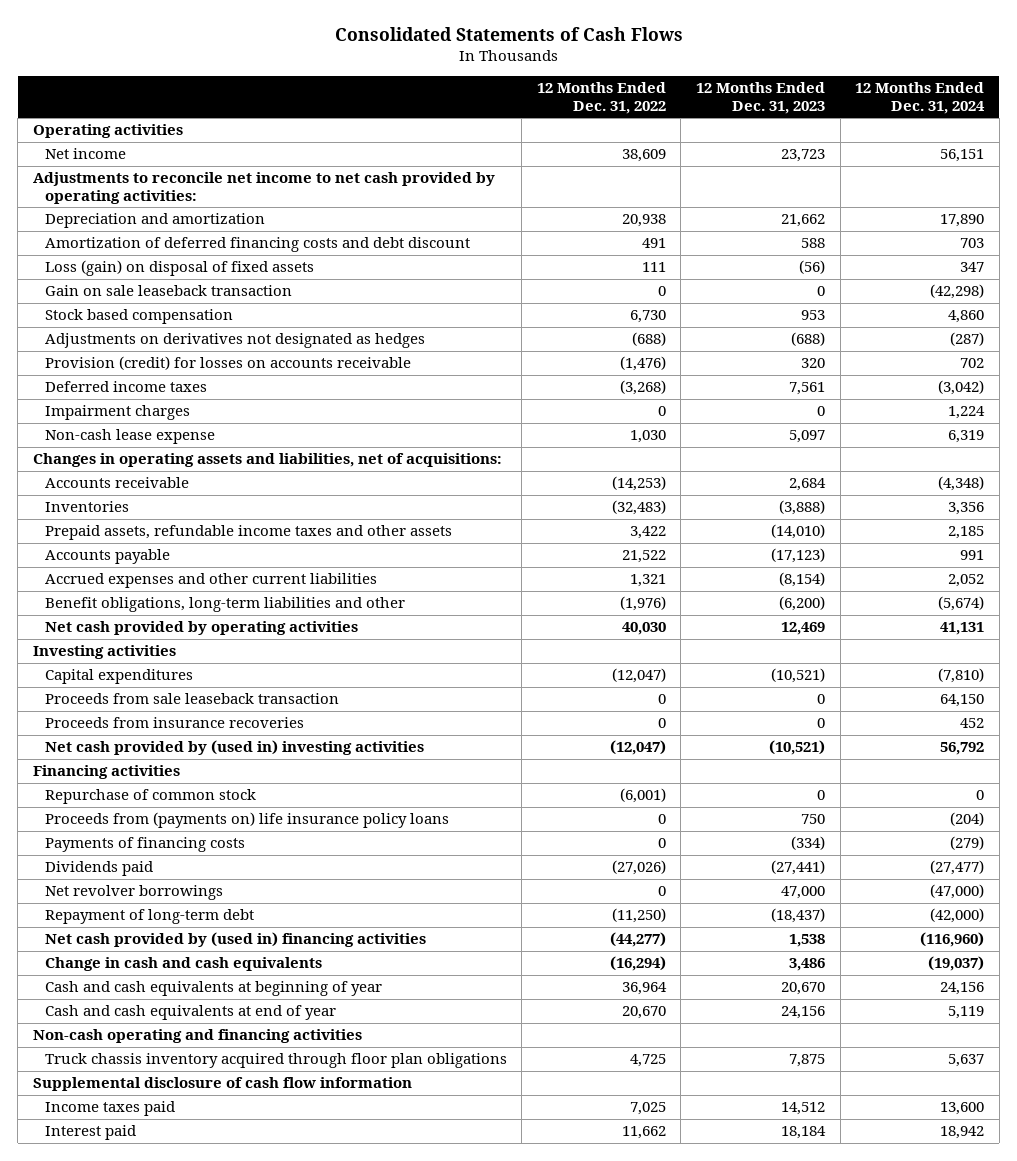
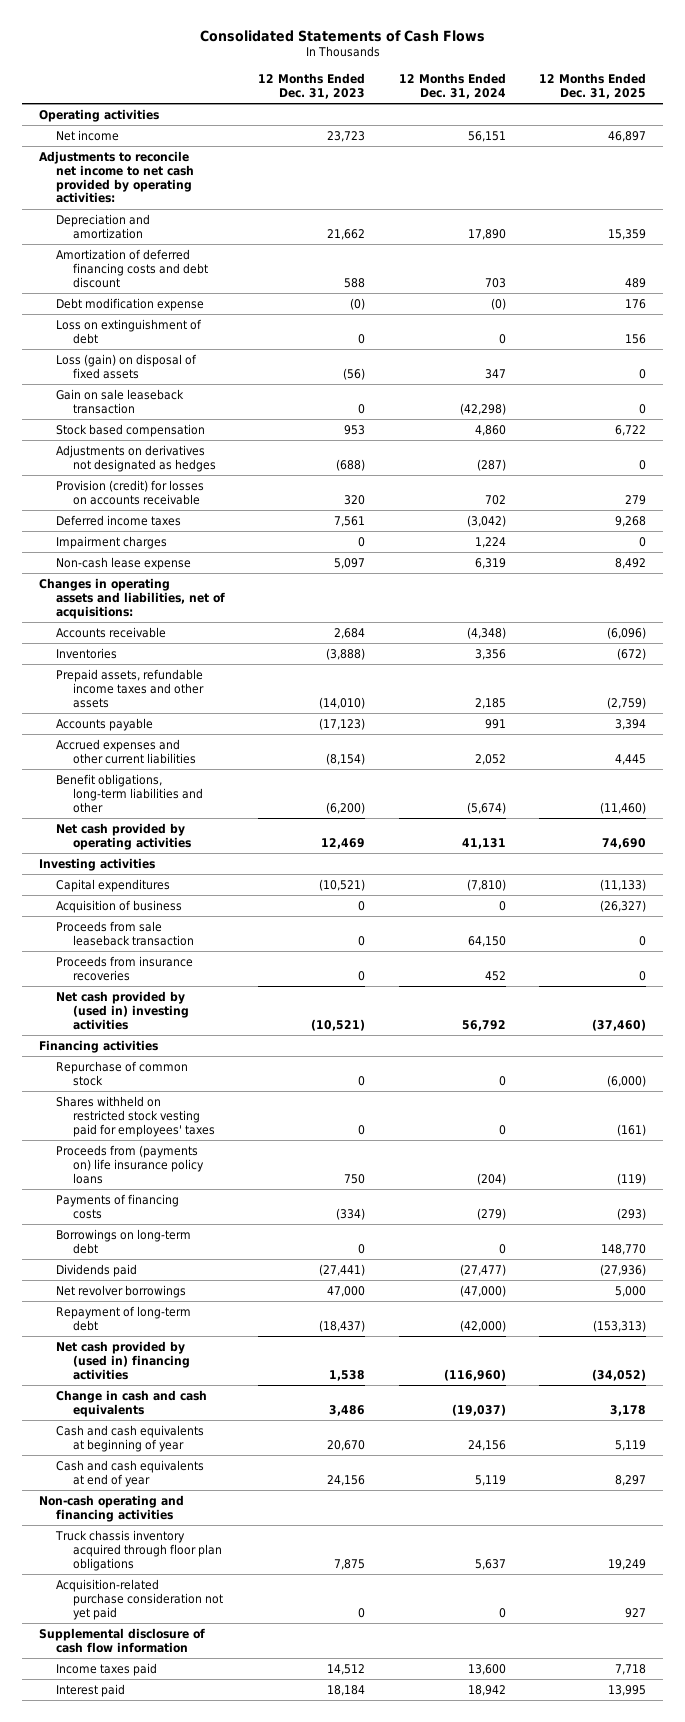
[536,82,666,114] 12 Months Ended Dec. 31, 2022 -> none
none -> [539,73,647,99] 12 Months Ended Dec. 31, 2025
none -> [56,297,205,311] Debt modification expense
none -> [56,318,203,344] Loss on extinguishment of debt
none -> [56,899,183,913] Acquisition of business
none -> [56,1095,216,1137] Shares withheld on restricted stock vesting paid for employees' taxes
none -> [56,1228,192,1254] Borrowings on long-term debt
none -> [56,1578,224,1620] Acquisition-related purchase consideration not yet paid

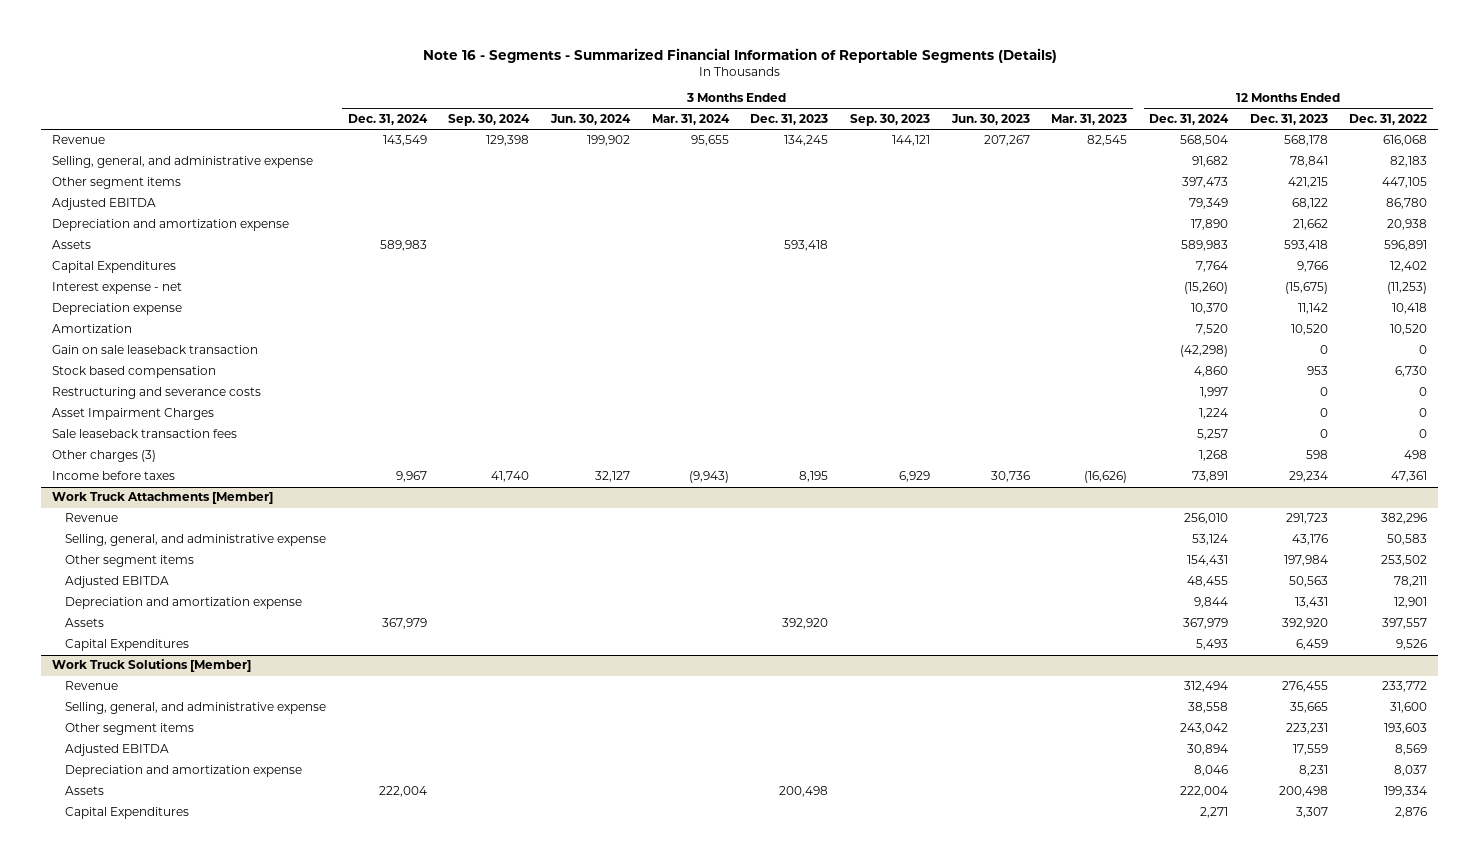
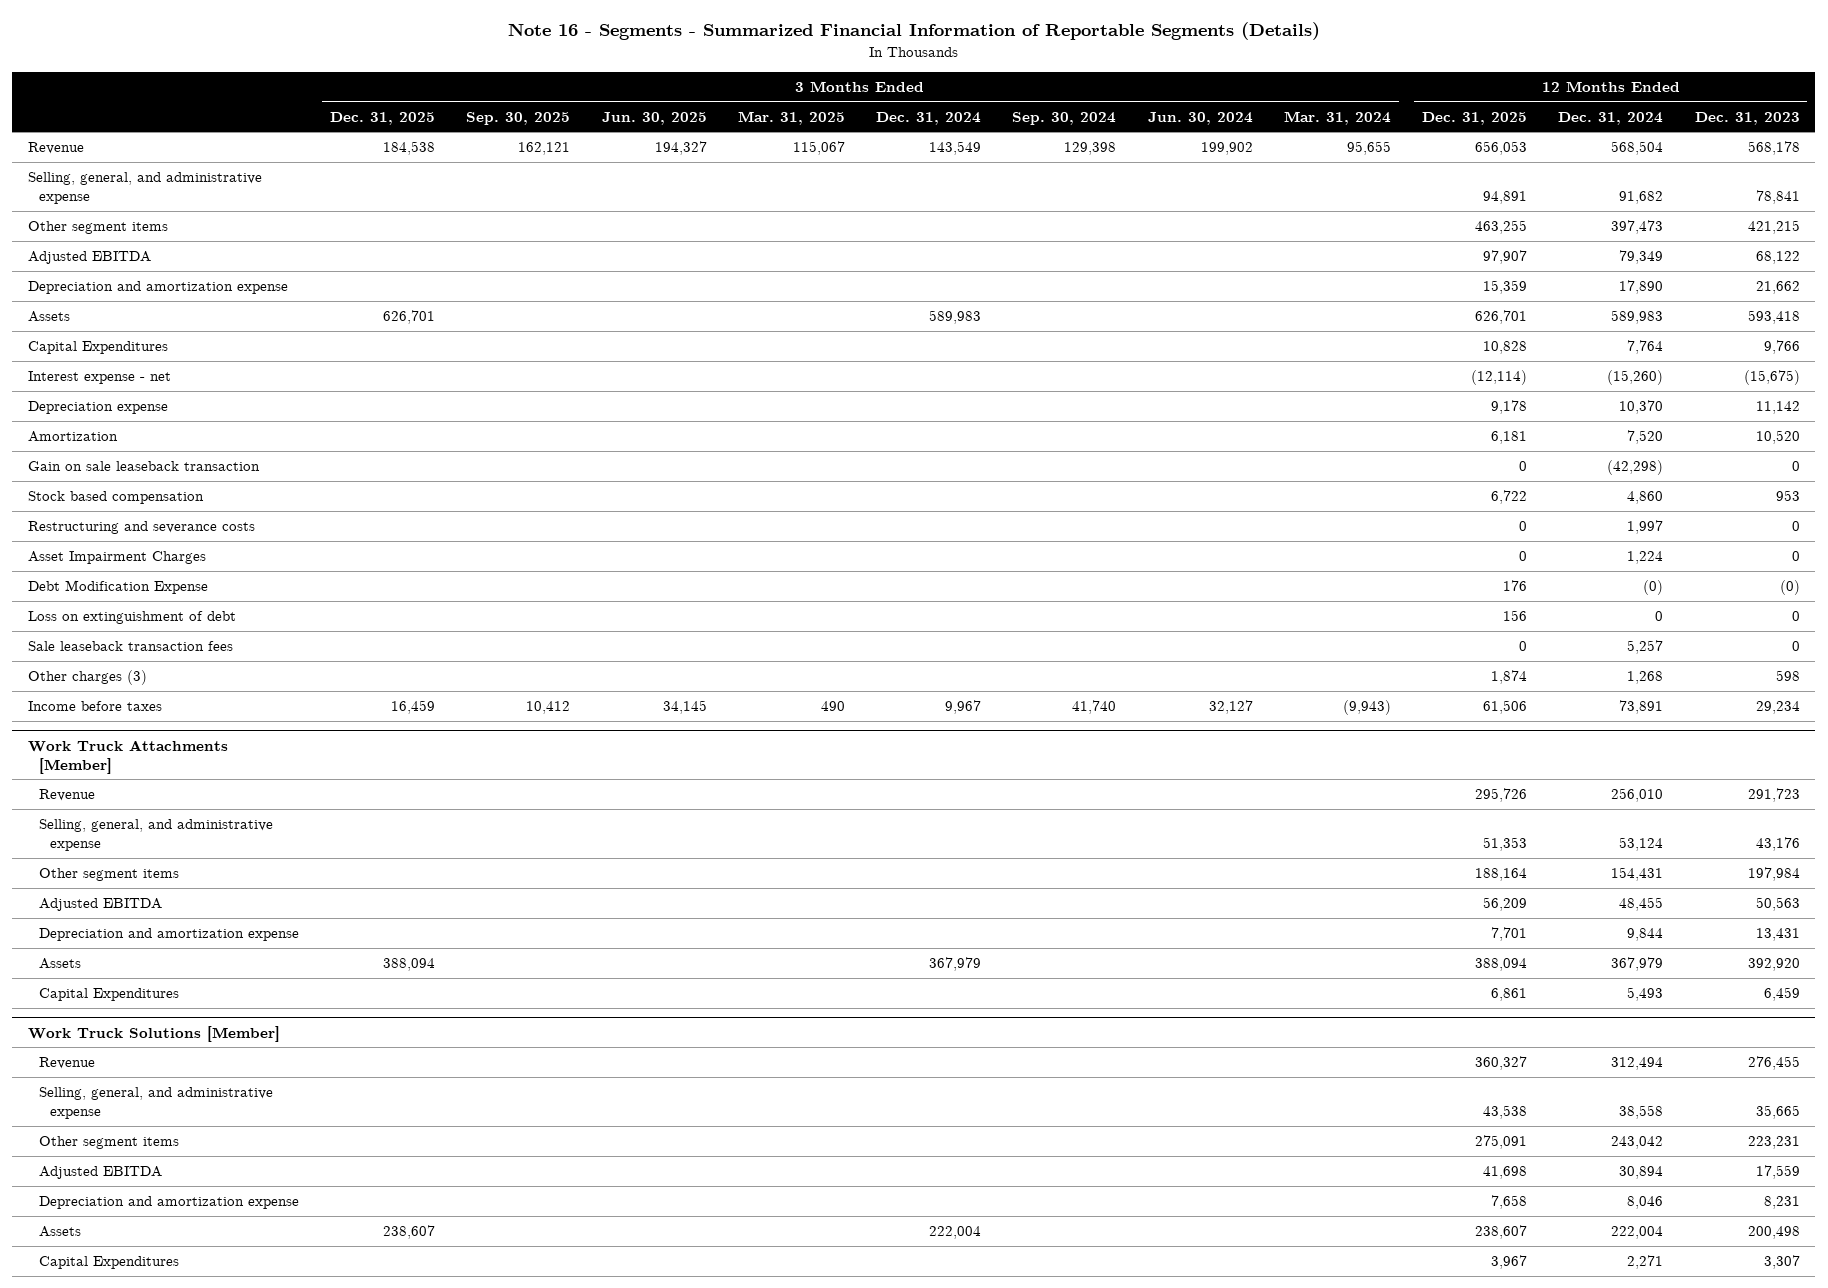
[750,113,829,125] Dec. 31, 2023 -> none
[849,113,930,126] Sep. 30, 2023 -> none
[950,113,1030,125] Jun. 30, 2023 -> none
[1051,113,1128,125] Mar. 31, 2023 -> none
[1349,113,1428,125] Dec. 31, 2022 -> none
none -> [330,111,436,125] Dec. 31, 2025
none -> [466,111,571,125] Sep. 30, 2025
none -> [601,111,707,125] Jun. 30, 2025
none -> [737,110,845,125] Mar. 31, 2025
none -> [1422,111,1528,125] Dec. 31, 2025
none -> [28,580,209,595] Debt Modification Expense
none -> [28,611,237,625] Loss on extinguishment of debt

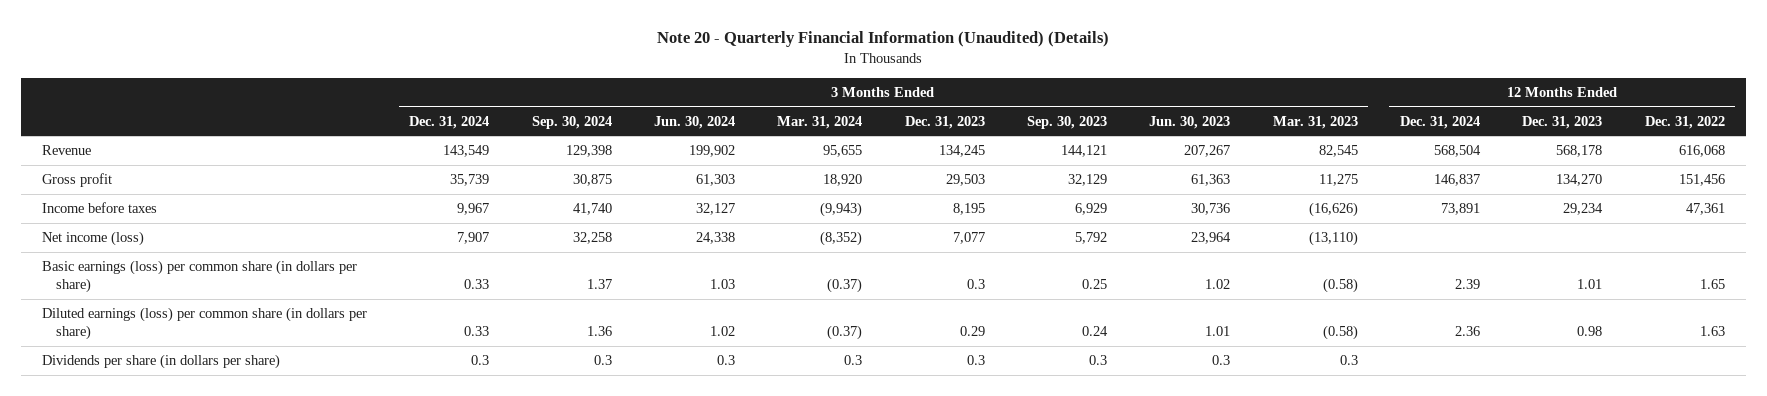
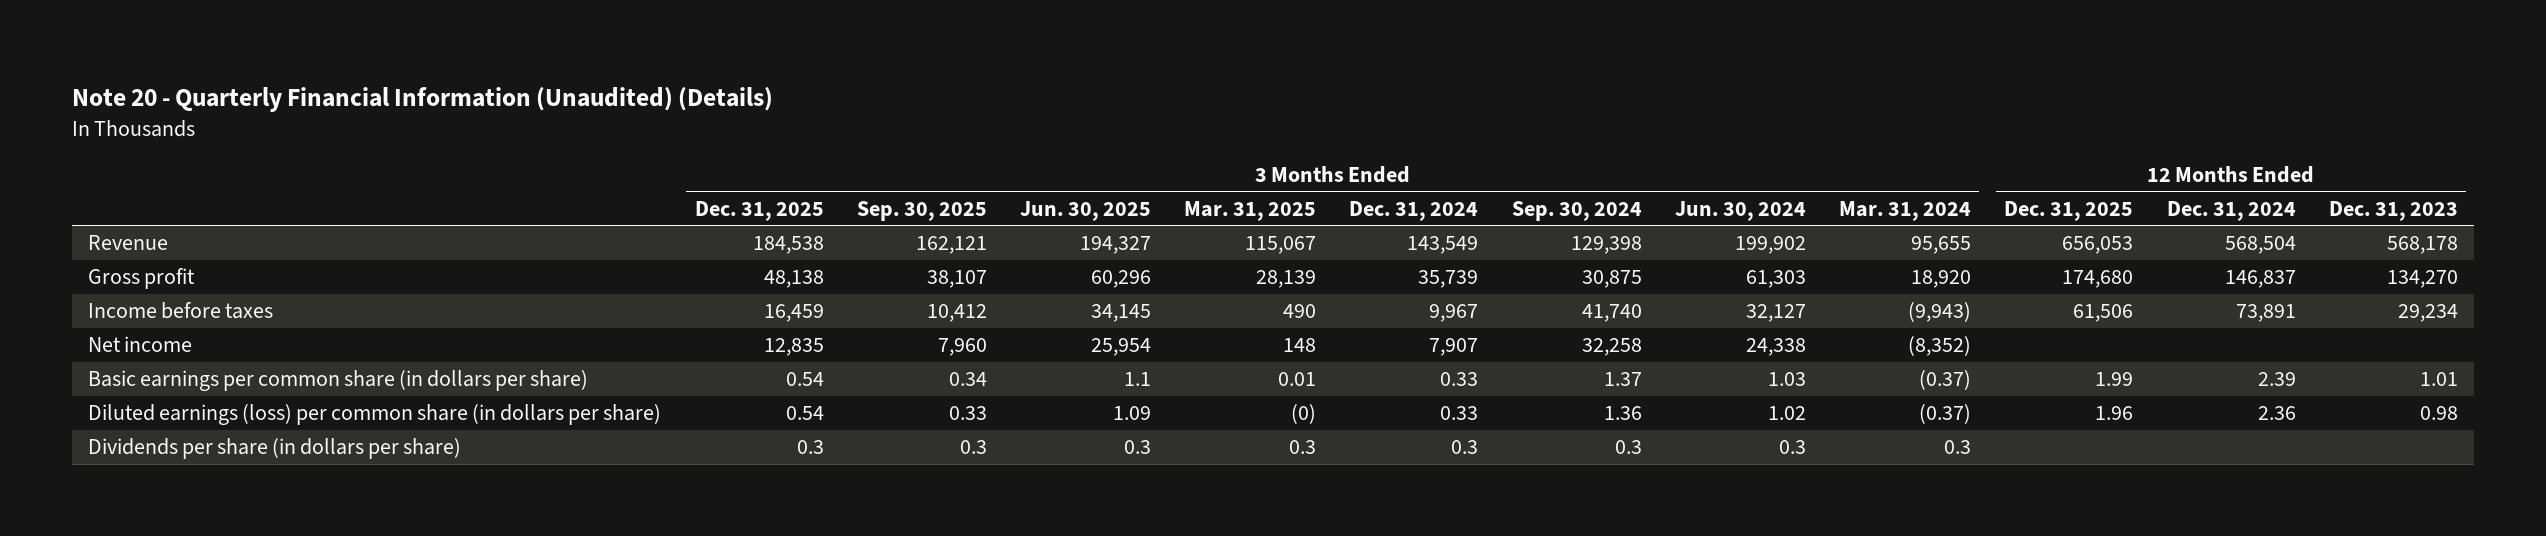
[904,115,985,129] Dec. 31, 2023 -> none
[1026,115,1107,129] Sep. 30, 2023 -> none
[1149,115,1231,129] Jun. 30, 2023 -> none
[1272,115,1358,129] Mar. 31, 2023 -> none
[1644,115,1725,129] Dec. 31, 2022 -> none
none -> [694,200,824,221] Dec. 31, 2025
none -> [856,200,987,221] Sep. 30, 2025
none -> [1020,200,1152,221] Jun. 30, 2025
none -> [1184,200,1317,221] Mar. 31, 2025
none -> [2004,200,2134,221] Dec. 31, 2025
[42,231,145,247] Net income (loss) -> [88,336,193,353] Net income
[42,260,358,293] Basic earnings (loss) per common share (in dollars per share) -> [88,370,589,392] Basic earnings per common share (in dollars per share)

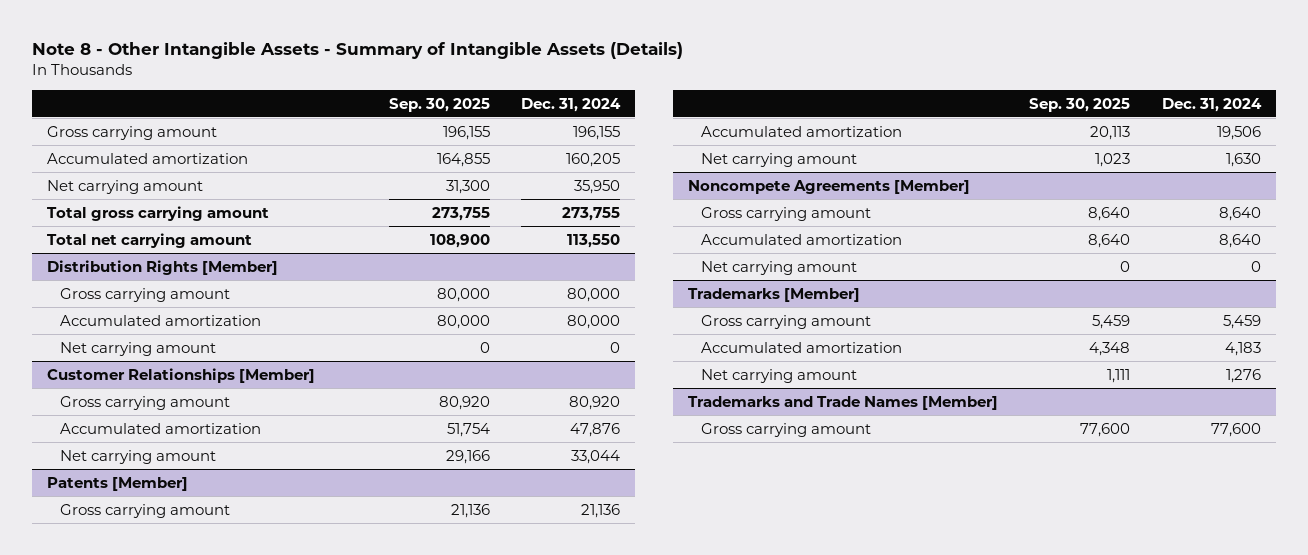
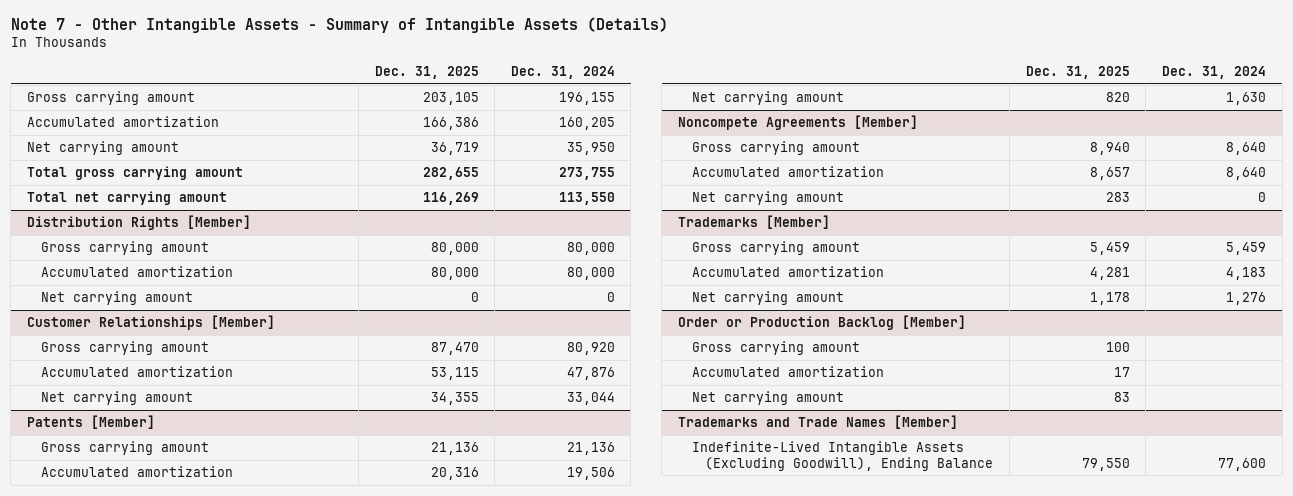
[31,41,683,59] Note 8 - Other Intangible Assets - Summary of Intangible Assets (Details) -> [10,17,668,34] Note 7 - Other Intangible Assets - Summary of Intangible Assets (Details)
[388,97,490,112] Sep. 30, 2025 -> none
none -> [374,66,479,80] Dec. 31, 2025
none -> [678,314,967,330] Order or Production Backlog [Member]
none -> [691,340,860,355] Gross carrying amount
none -> [691,365,884,377] Accumulated amortization
none -> [691,390,844,405] Net carrying amount
[701,422,872,437] Gross carrying amount -> [691,440,994,471] Indefinite-Lived Intangible Assets (Excluding Goodwill), Ending Balance

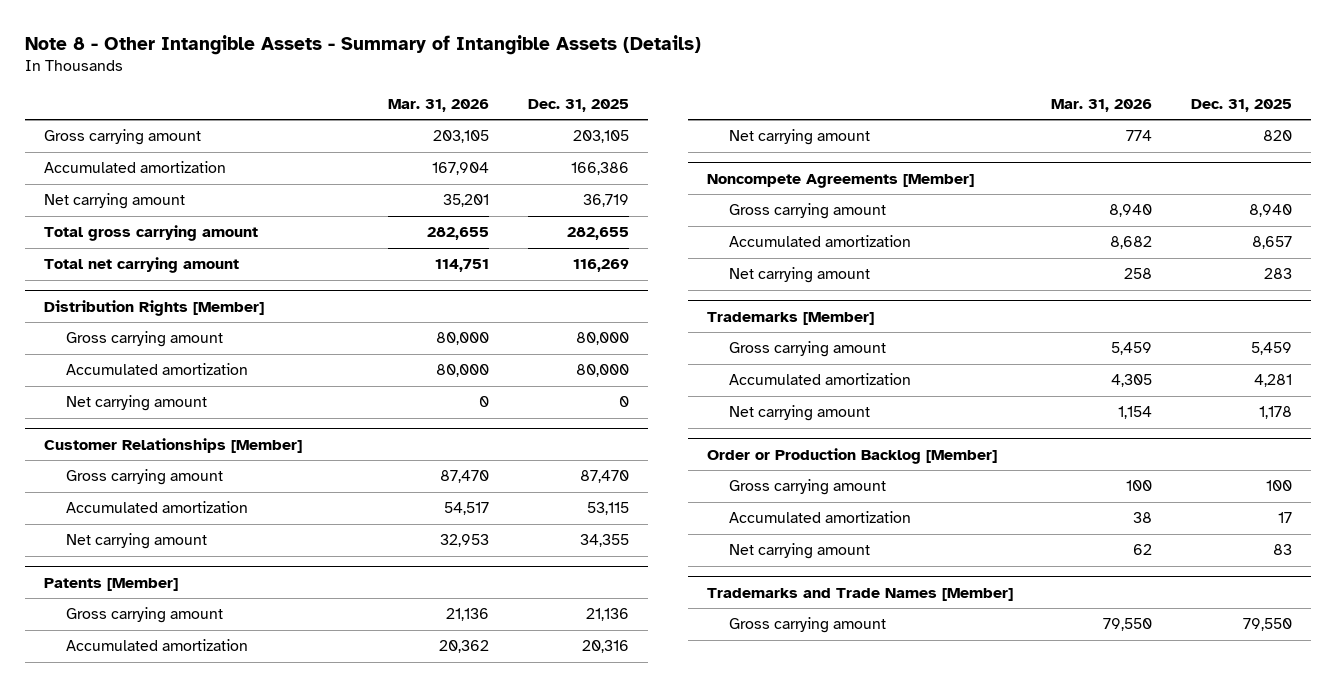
[10,17,668,34] Note 7 - Other Intangible Assets - Summary of Intangible Assets (Details) -> [24,34,701,55] Note 8 - Other Intangible Assets - Summary of Intangible Assets (Details)
[510,66,615,80] Dec. 31, 2024 -> none
none -> [388,98,490,112] Mar. 31, 2026
[691,440,994,471] Indefinite-Lived Intangible Assets (Excluding Goodwill), Ending Balance -> [728,617,886,634] Gross carrying amount

